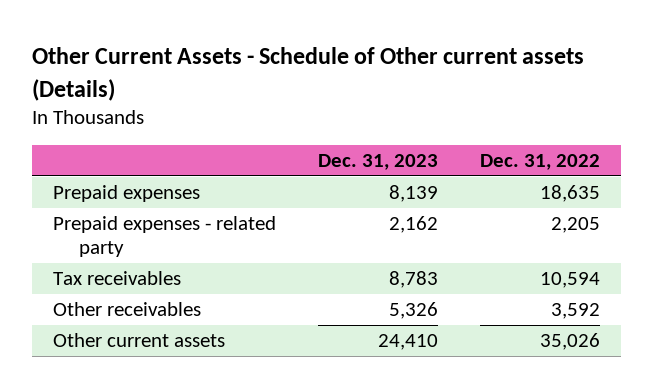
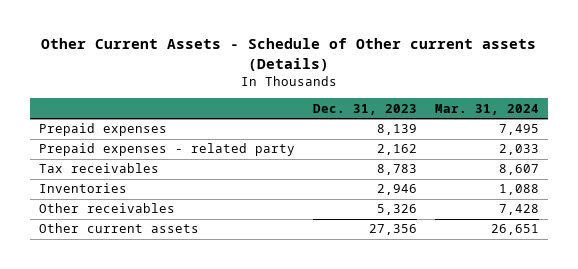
[480,154,601,171] Dec. 31, 2022 -> none
none -> [435,103,540,115] Mar. 31, 2024
none -> [38,183,127,194] Inventories
[378,334,439,351] 24,410 -> [368,224,417,236] 27,356

